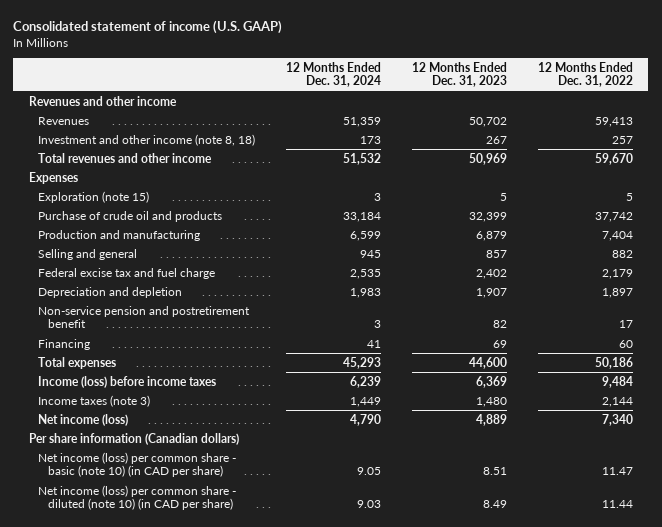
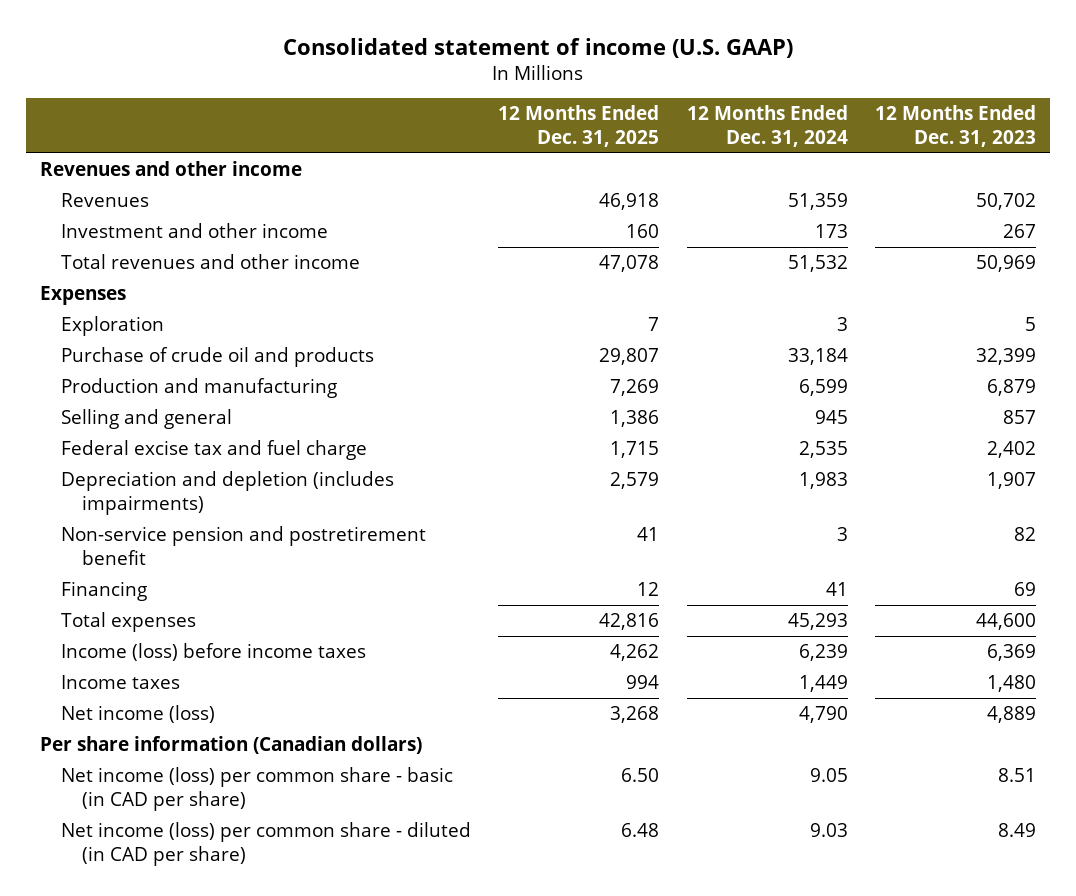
[537,61,633,88] 12 Months Ended Dec. 31, 2022 -> none
none -> [498,104,660,147] 12 Months Ended Dec. 31, 2025
[38,133,256,146] Investment and other income (note 8, 18) -> [60,222,328,238] Investment and other income
[38,190,150,203] Exploration (note 15) -> [60,315,164,336] Exploration
[38,286,183,298] Depreciation and depletion -> [60,470,394,515] Depreciation and depletion (includes impairments)
[38,394,151,407] Income taxes (note 3) -> [60,674,180,689] Income taxes
[38,451,237,478] Net income (loss) per common share - basic (note 10) (in CAD per share) -> [60,766,453,811] Net income (loss) per common share - basic (in CAD per share)
[38,484,237,511] Net income (loss) per common share - diluted (note 10) (in CAD per share) -> [60,821,471,866] Net income (loss) per common share - diluted (in CAD per share)

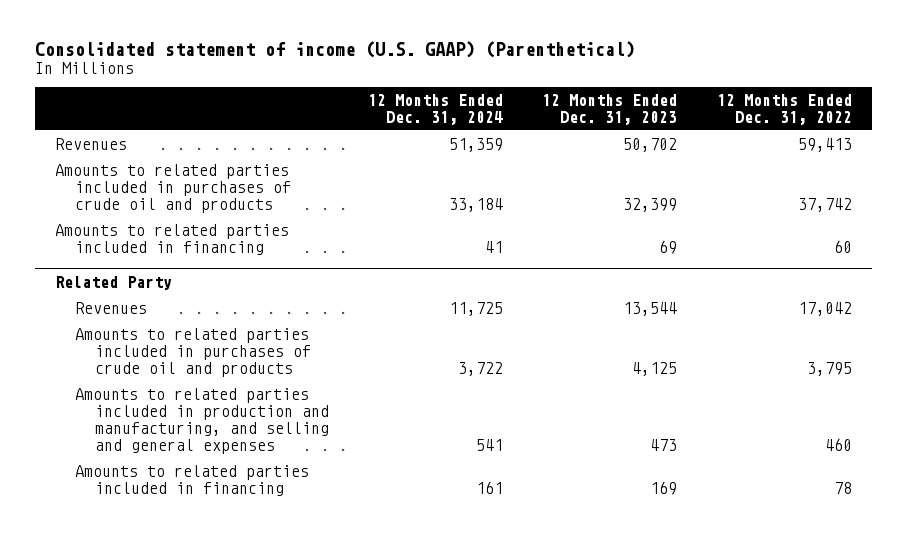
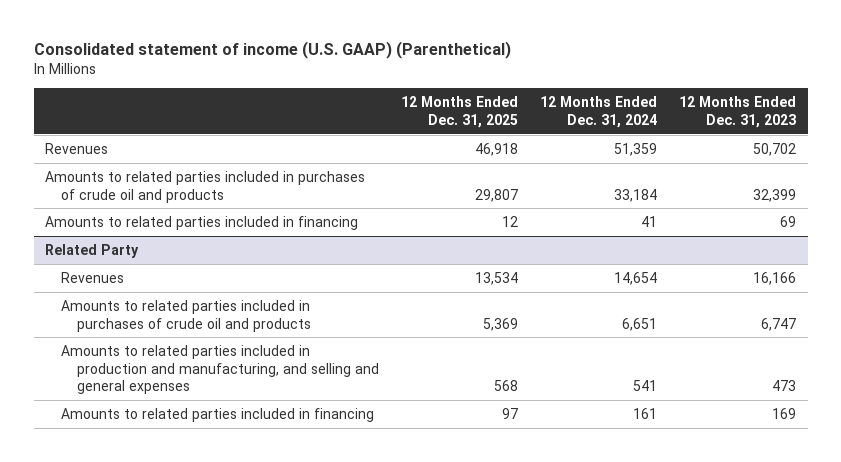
[716,93,852,125] 12 Months Ended Dec. 31, 2022 -> none
none -> [400,95,518,128] 12 Months Ended Dec. 31, 2025
[449,302,504,317] 11,725 -> [614,271,658,285] 14,654
[623,302,678,317] 13,544 -> [753,271,797,285] 16,166
[458,361,504,376] 3,722 -> [622,317,658,331] 6,651
[632,361,678,376] 4,125 -> [761,317,797,331] 6,747

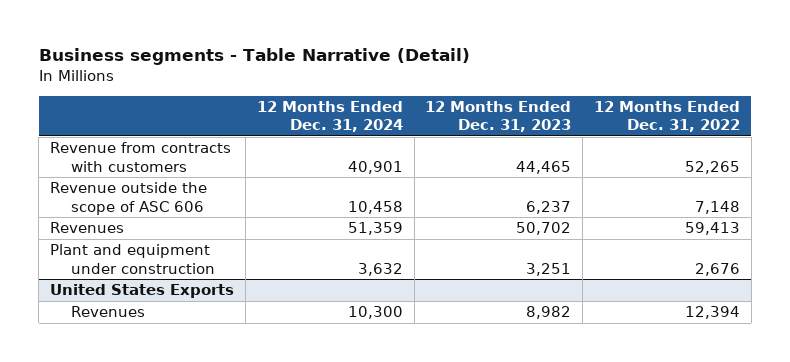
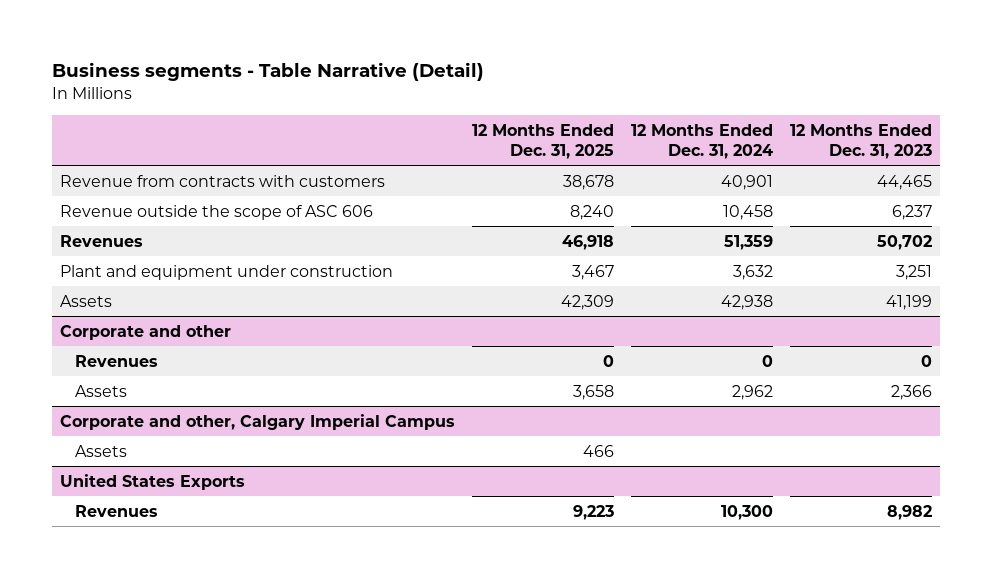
[593,100,740,133] 12 Months Ended Dec. 31, 2022 -> none
none -> [472,123,615,159] 12 Months Ended Dec. 31, 2025
none -> [60,294,113,307] Assets
none -> [60,324,232,340] Corporate and other
none -> [75,354,159,367] Revenues
none -> [75,384,128,397] Assets
none -> [60,413,456,430] Corporate and other, Calgary Imperial Campus
none -> [75,444,128,457] Assets

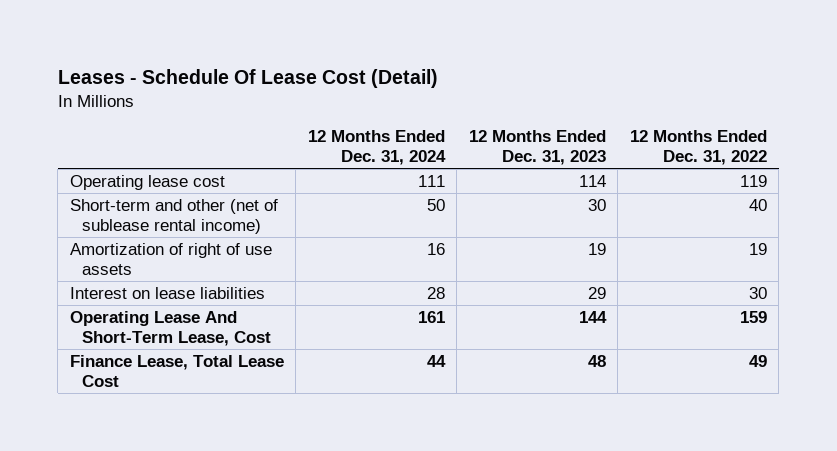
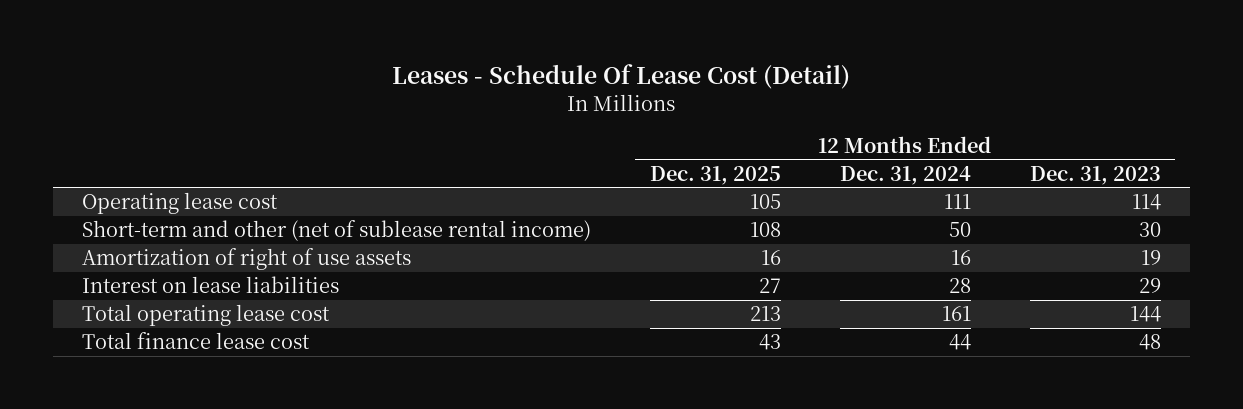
[629,130,767,165] 12 Months Ended Dec. 31, 2022 -> none
none -> [649,165,781,185] Dec. 31, 2025
[69,310,272,346] Operating Lease And Short-Term Lease, Cost -> [82,304,331,327] Total operating lease cost
[69,354,284,387] Finance Lease, Total Lease Cost -> [82,332,311,350] Total finance lease cost

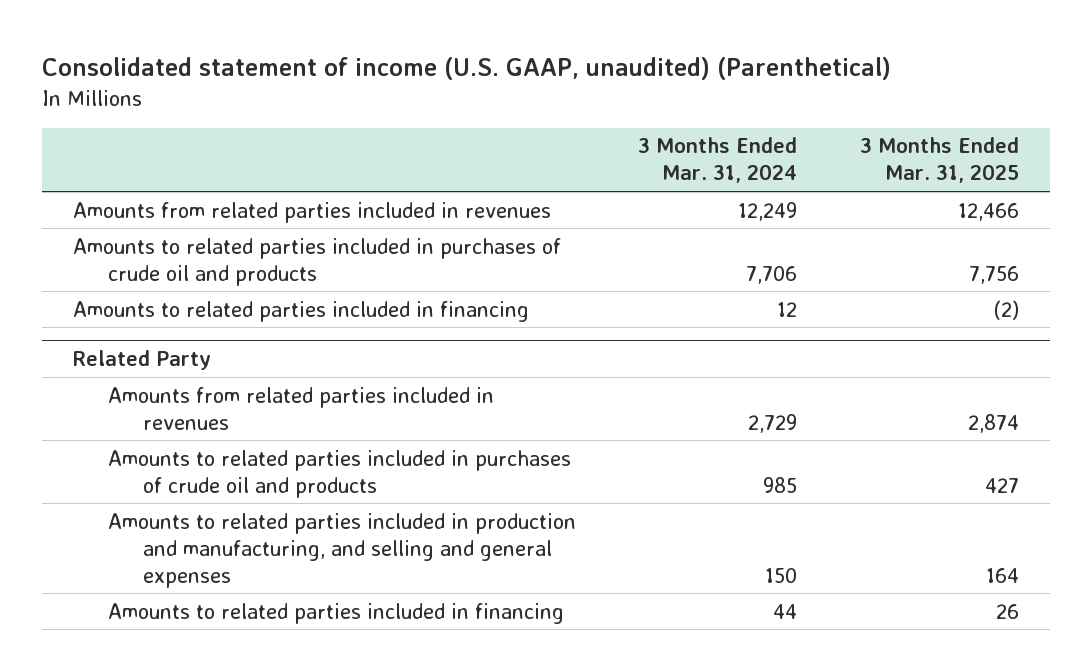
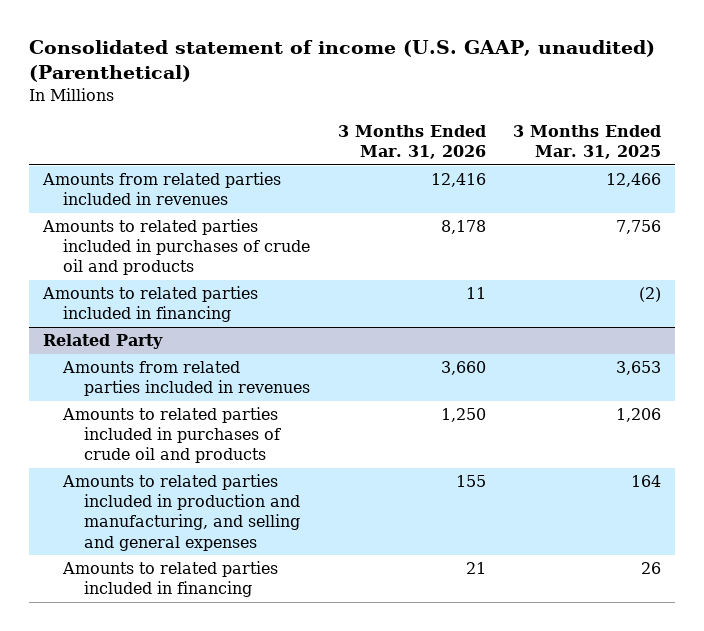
[638,137,798,184] 3 Months Ended Mar. 31, 2024 -> none
none -> [337,125,486,160] 3 Months Ended Mar. 31, 2026
[967,413,1019,433] 2,874 -> [616,361,662,376] 3,653
[984,477,1019,493] 427 -> [616,408,662,423] 1,206

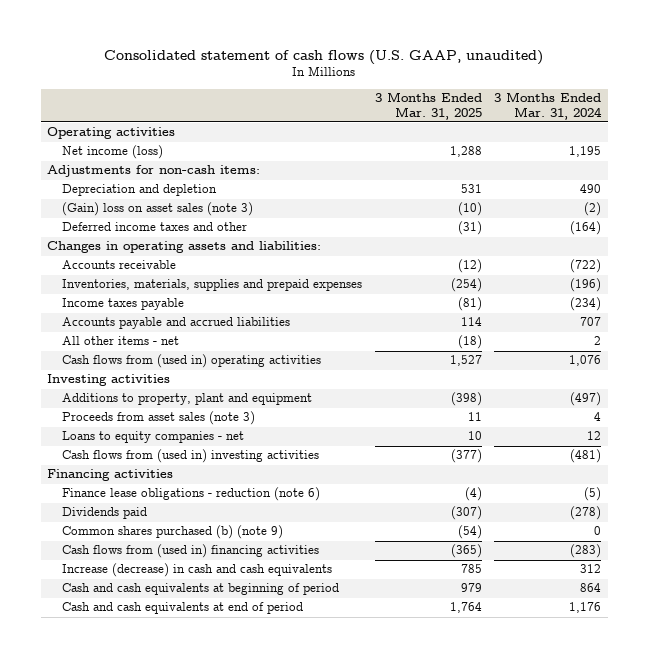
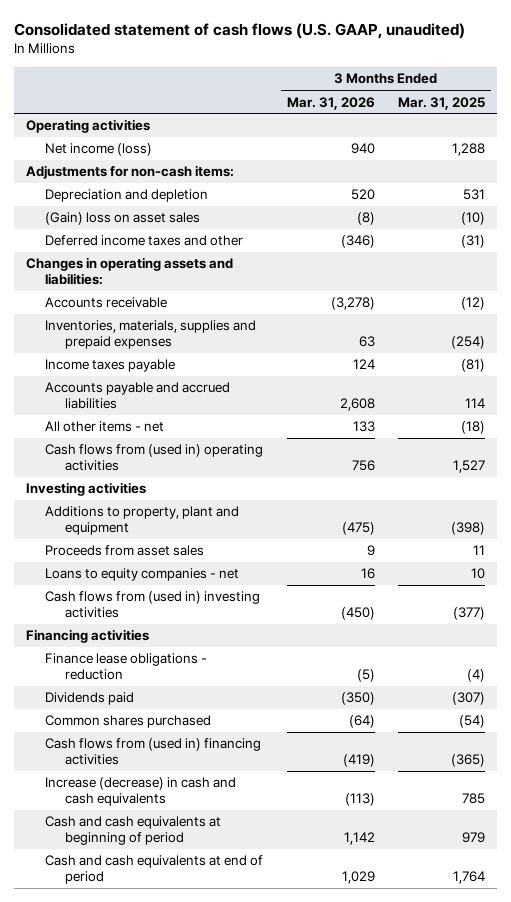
[494,92,603,120] 3 Months Ended Mar. 31, 2024 -> none
none -> [286,96,375,110] Mar. 31, 2026
[62,202,254,217] (Gain) loss on asset sales (note 3) -> [45,212,201,226] (Gain) loss on asset sales
[62,411,256,426] Proceeds from asset sales (note 3) -> [45,545,205,557] Proceeds from asset sales
[62,487,321,502] Finance lease obligations - reduction (note 6) -> [45,653,208,681] Finance lease obligations - reduction
[62,525,284,540] Common shares purchased (b) (note 9) -> [45,715,212,729] Common shares purchased

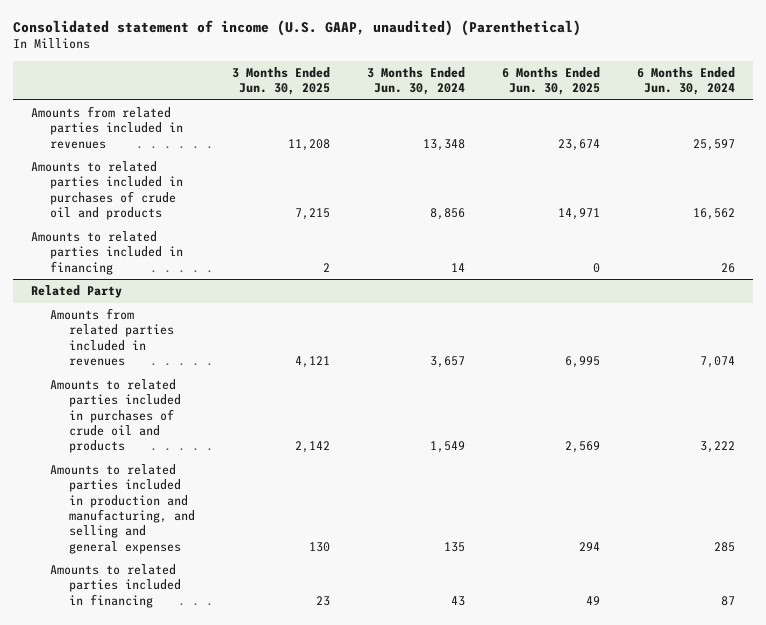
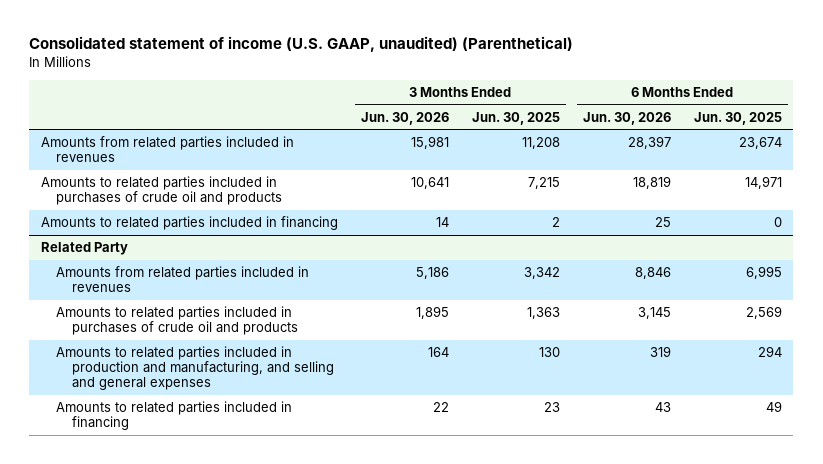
[366,66,465,96] 3 Months Ended Jun. 30, 2024 -> none
[636,66,735,96] 6 Months Ended Jun. 30, 2024 -> none
none -> [360,111,449,125] Jun. 30, 2026
none -> [582,111,671,125] Jun. 30, 2026
[294,356,330,369] 4,121 -> [523,267,560,280] 3,342
[294,441,330,454] 2,142 -> [526,307,560,320] 1,363

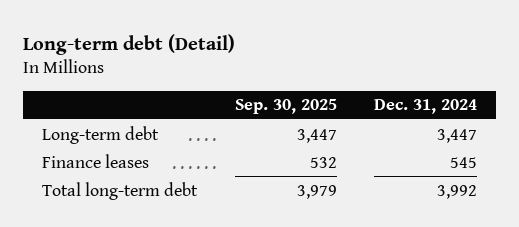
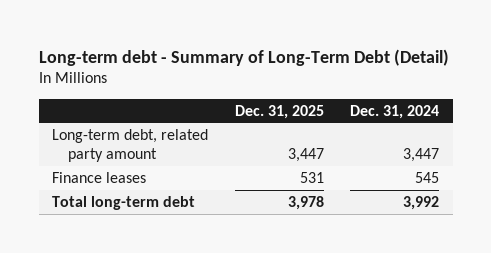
[23,33,236,55] Long-term debt (Detail) -> [38,48,449,66] Long-term debt - Summary of Long-Term Debt (Detail)
[234,99,337,115] Sep. 30, 2025 -> none
none -> [234,104,324,119] Dec. 31, 2025
[41,125,159,144] Long-term debt -> [51,128,208,163] Long-term debt, related party amount

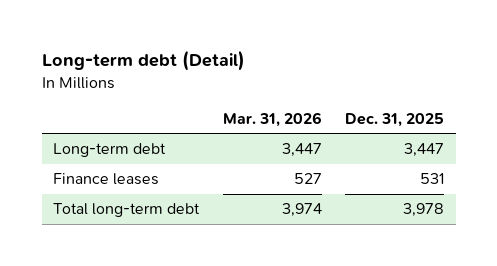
[38,48,449,66] Long-term debt - Summary of Long-Term Debt (Detail) -> [41,50,245,72] Long-term debt (Detail)
[350,104,440,119] Dec. 31, 2024 -> none
none -> [222,111,322,127] Mar. 31, 2026
[51,128,208,163] Long-term debt, related party amount -> [53,143,167,158] Long-term debt

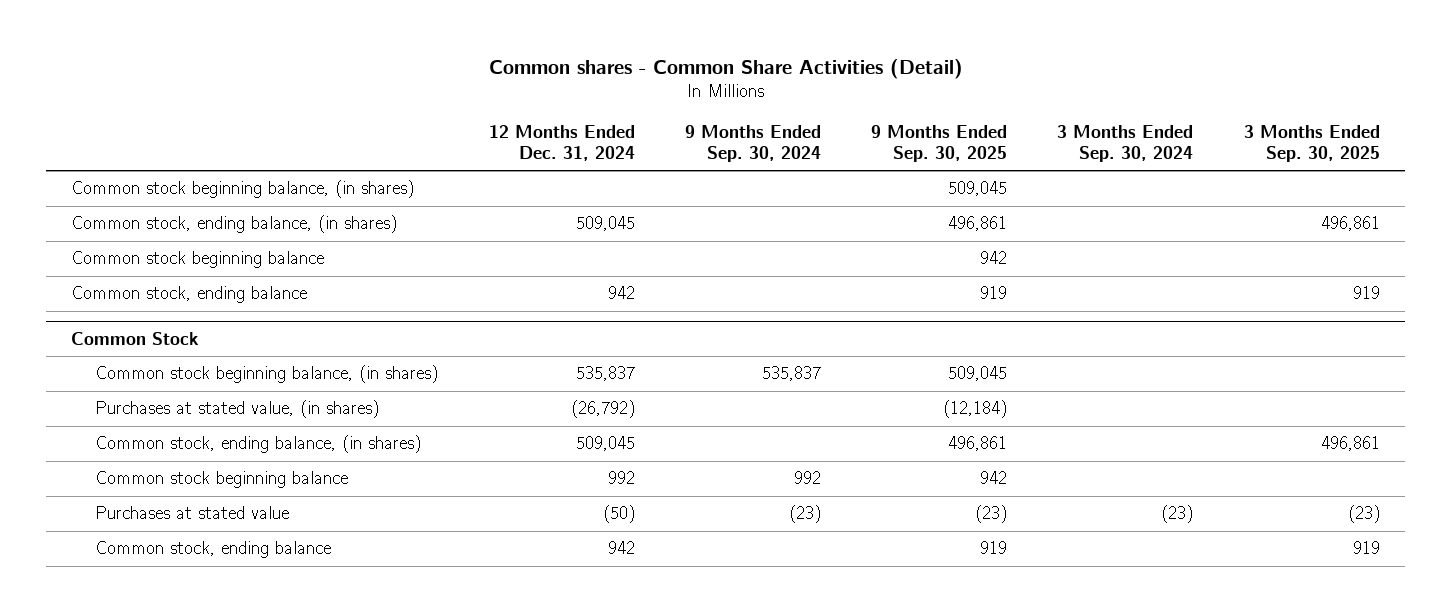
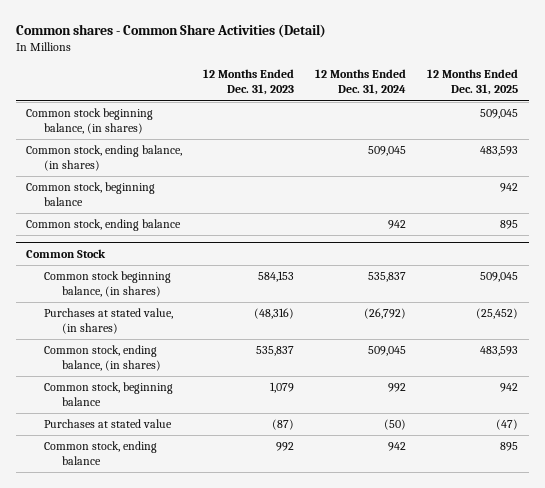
[684,125,821,162] 9 Months Ended Sep. 30, 2024 -> none
[871,125,1008,162] 9 Months Ended Sep. 30, 2025 -> none
[1057,125,1194,162] 3 Months Ended Sep. 30, 2024 -> none
[1243,125,1380,162] 3 Months Ended Sep. 30, 2025 -> none
none -> [203,69,295,96] 12 Months Ended Dec. 31, 2023
none -> [427,69,519,96] 12 Months Ended Dec. 31, 2025
[71,251,325,269] Common stock beginning balance -> [26,182,156,207] Common stock, beginning balance
[95,471,349,489] Common stock beginning balance -> [44,382,174,407] Common stock, beginning balance

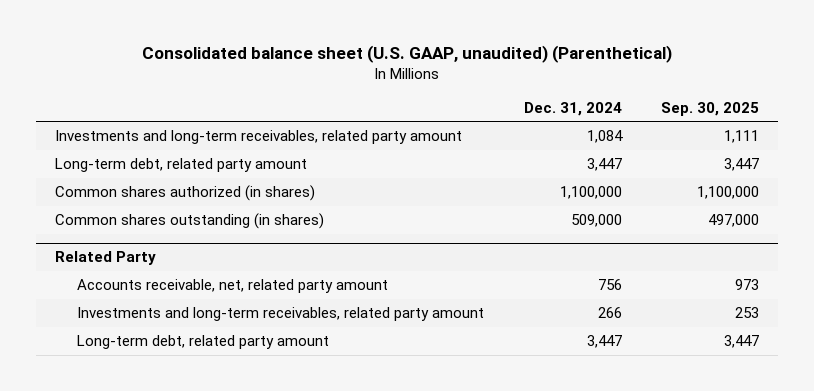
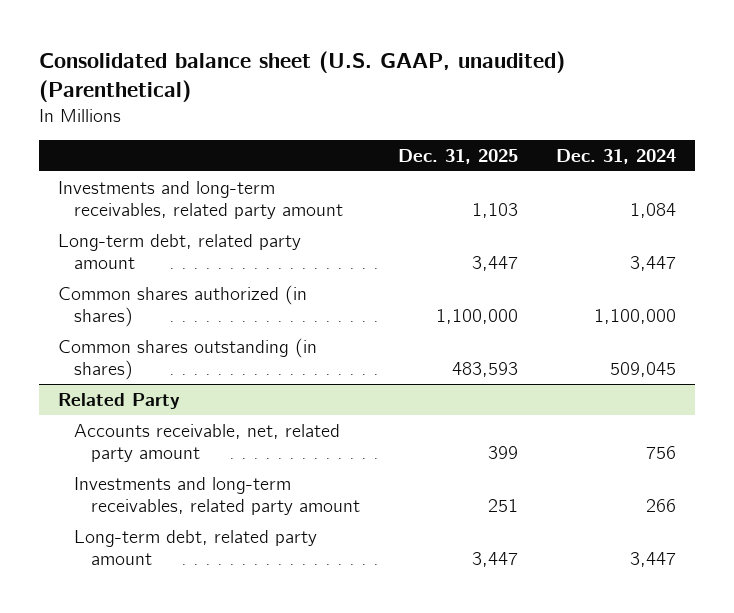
[660,101,759,116] Sep. 30, 2025 -> none
none -> [397,149,518,165] Dec. 31, 2025
[570,214,622,228] 509,000 -> [609,362,676,378] 509,045

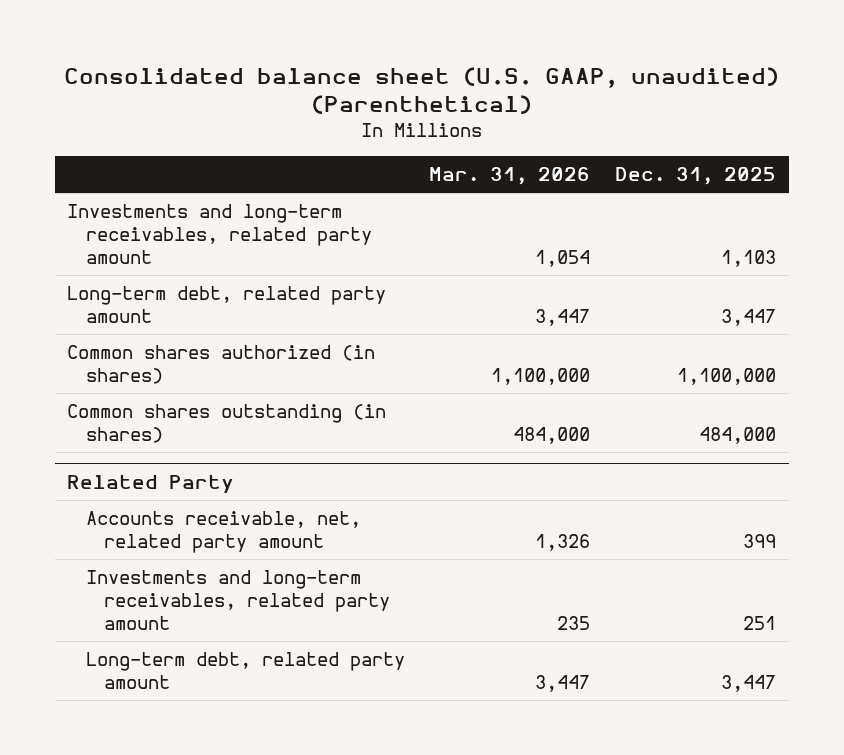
[555,149,676,165] Dec. 31, 2024 -> none
none -> [429,167,591,186] Mar. 31, 2026
[451,362,518,378] 483,593 -> [699,427,777,445] 484,000

